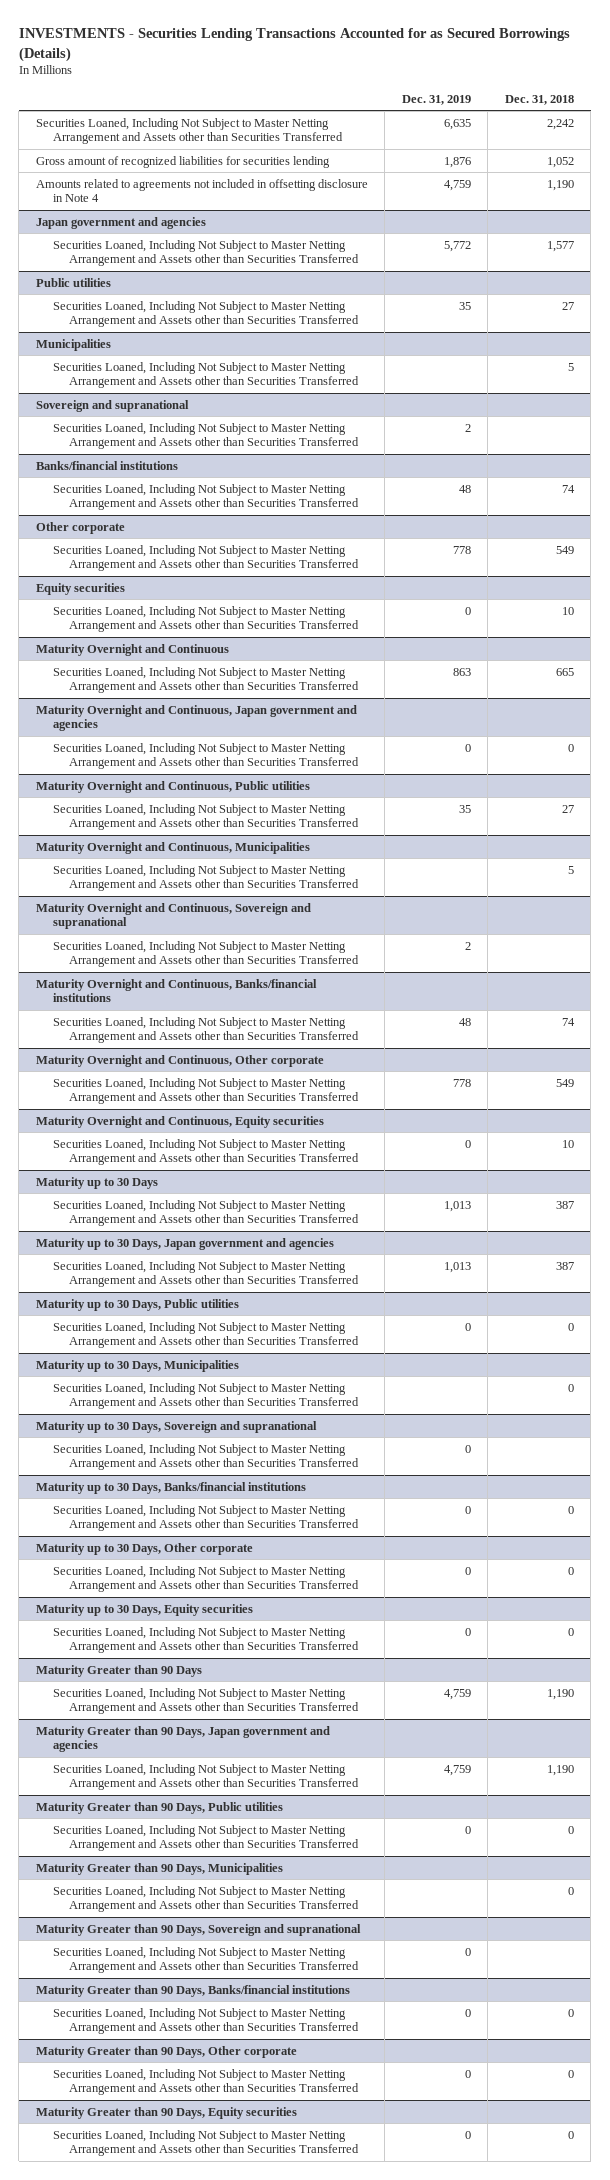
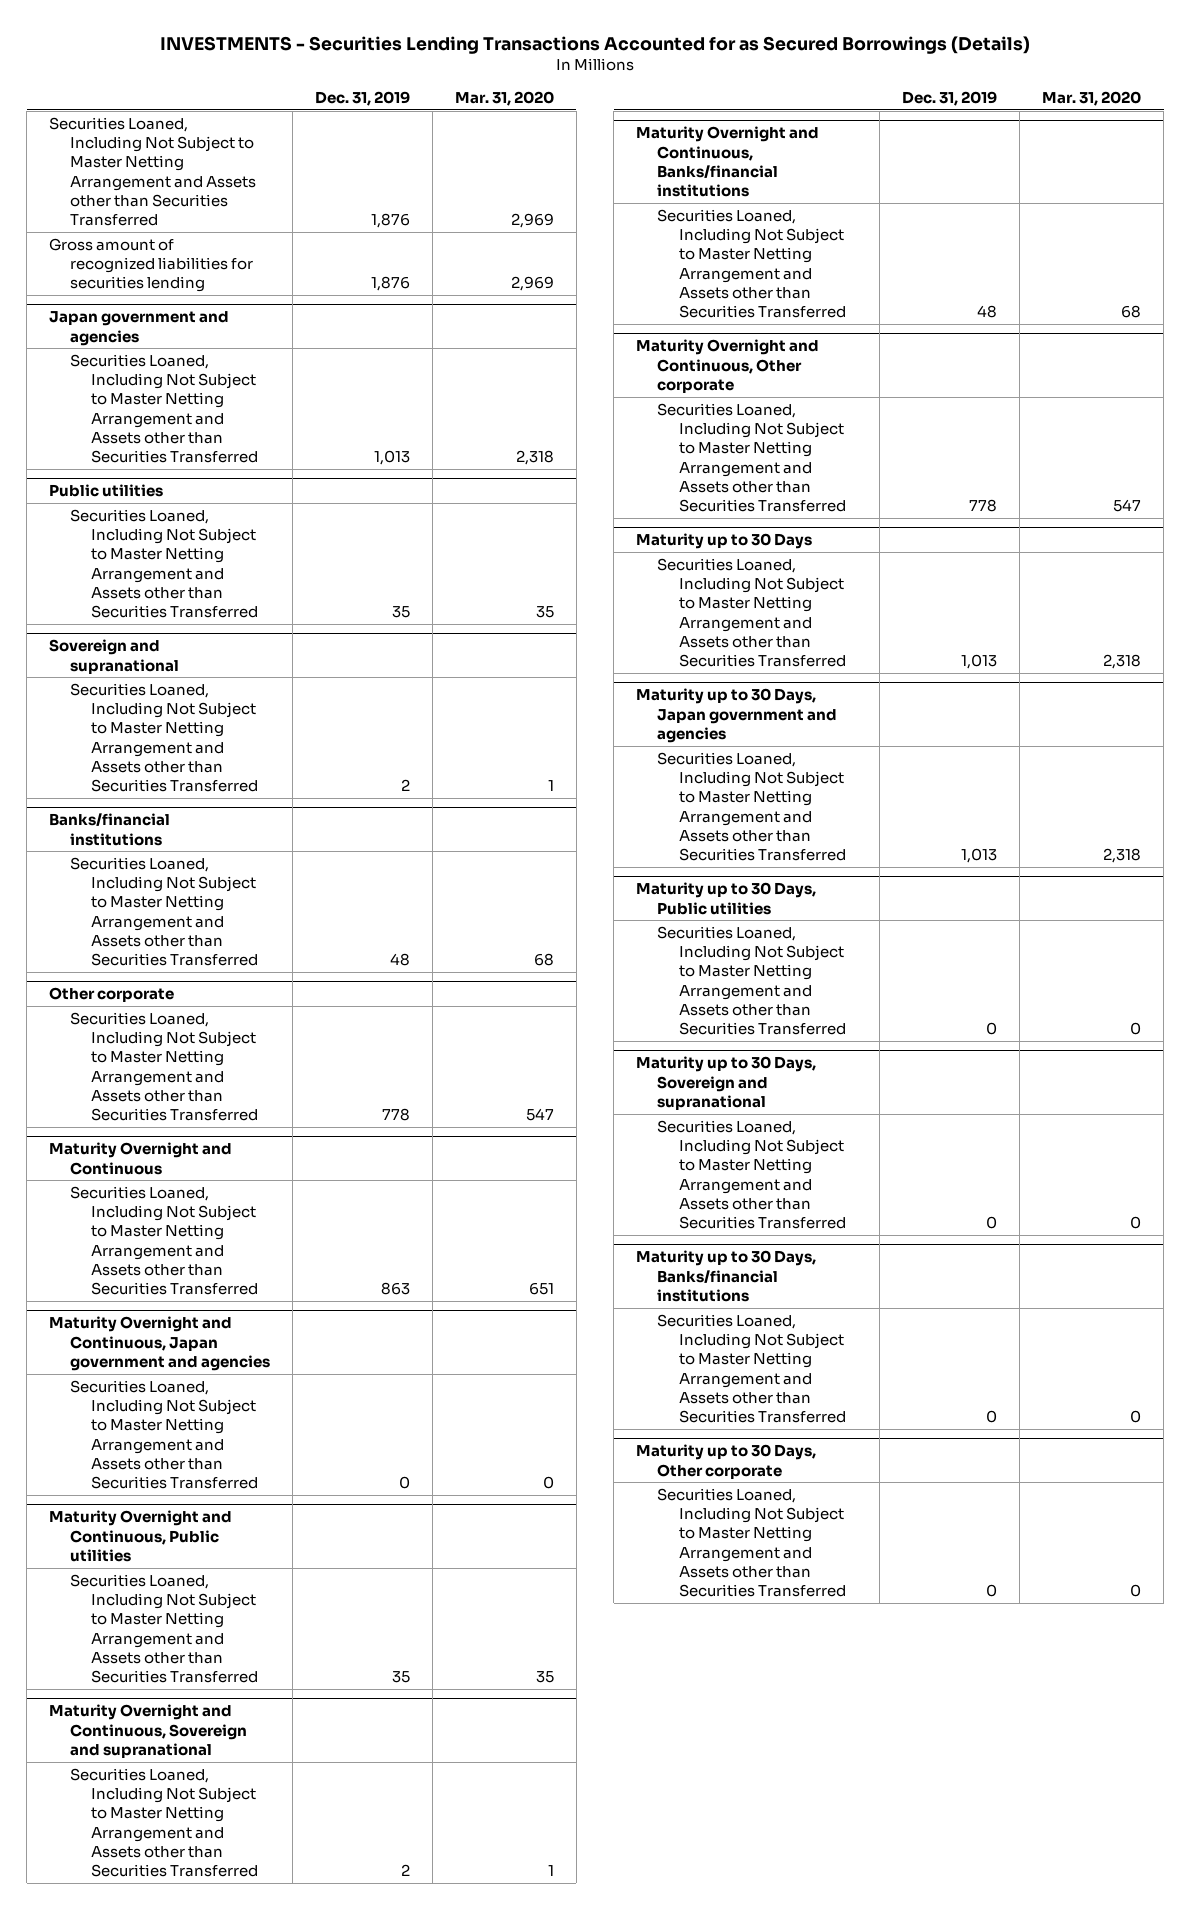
[504,94,574,105] Dec. 31, 2018 -> none
none -> [454,91,554,107] Mar. 31, 2020
[443,118,471,130] 6,635 -> [371,213,411,229] 1,876
[35,178,368,203] Amounts related to agreements not included in offsetting disclosure in Note 4 -> none
[443,240,471,252] 5,772 -> [374,450,411,466] 1,013
[35,338,111,351] Municipalities -> none
[52,361,360,389] Securities Loaned, Including Not Subject to Master Netting Arrangement and Assets other than Securities Transferred -> none
[35,582,125,595] Equity securities -> none
[52,605,360,633] Securities Loaned, Including Not Subject to Master Netting Arrangement and Assets other than Securities Transferred -> none
[35,841,310,854] Maturity Overnight and Continuous, Municipalities -> none
[52,864,360,892] Securities Loaned, Including Not Subject to Master Netting Arrangement and Assets other than Securities Transferred -> none
[35,1115,324,1128] Maturity Overnight and Continuous, Equity securities -> none
[52,1138,360,1166] Securities Loaned, Including Not Subject to Master Netting Arrangement and Assets other than Securities Transferred -> none
[35,1359,239,1372] Maturity up to 30 Days, Municipalities -> none
[52,1382,360,1410] Securities Loaned, Including Not Subject to Master Netting Arrangement and Assets other than Securities Transferred -> none
[35,1603,253,1616] Maturity up to 30 Days, Equity securities -> none
[52,1626,360,1654] Securities Loaned, Including Not Subject to Master Netting Arrangement and Assets other than Securities Transferred -> none
[35,1664,202,1677] Maturity Greater than 90 Days -> none
[52,1687,360,1715] Securities Loaned, Including Not Subject to Master Netting Arrangement and Assets other than Securities Transferred -> none
[35,1725,330,1753] Maturity Greater than 90 Days, Japan government and agencies -> none
[52,1763,360,1791] Securities Loaned, Including Not Subject to Master Netting Arrangement and Assets other than Securities Transferred -> none
[35,1801,283,1814] Maturity Greater than 90 Days, Public utilities -> none
[52,1824,360,1852] Securities Loaned, Including Not Subject to Master Netting Arrangement and Assets other than Securities Transferred -> none
[35,1862,283,1875] Maturity Greater than 90 Days, Municipalities -> none
[52,1885,360,1913] Securities Loaned, Including Not Subject to Master Netting Arrangement and Assets other than Securities Transferred -> none
[35,1923,361,1936] Maturity Greater than 90 Days, Sovereign and supranational -> none
[52,1946,360,1974] Securities Loaned, Including Not Subject to Master Netting Arrangement and Assets other than Securities Transferred -> none
[35,1984,350,1997] Maturity Greater than 90 Days, Banks/financial institutions -> none
[52,2007,360,2035] Securities Loaned, Including Not Subject to Master Netting Arrangement and Assets other than Securities Transferred -> none
[35,2045,297,2058] Maturity Greater than 90 Days, Other corporate -> none
[52,2068,360,2096] Securities Loaned, Including Not Subject to Master Netting Arrangement and Assets other than Securities Transferred -> none
[35,2106,297,2119] Maturity Greater than 90 Days, Equity securities -> none
[52,2129,360,2157] Securities Loaned, Including Not Subject to Master Netting Arrangement and Assets other than Securities Transferred -> none

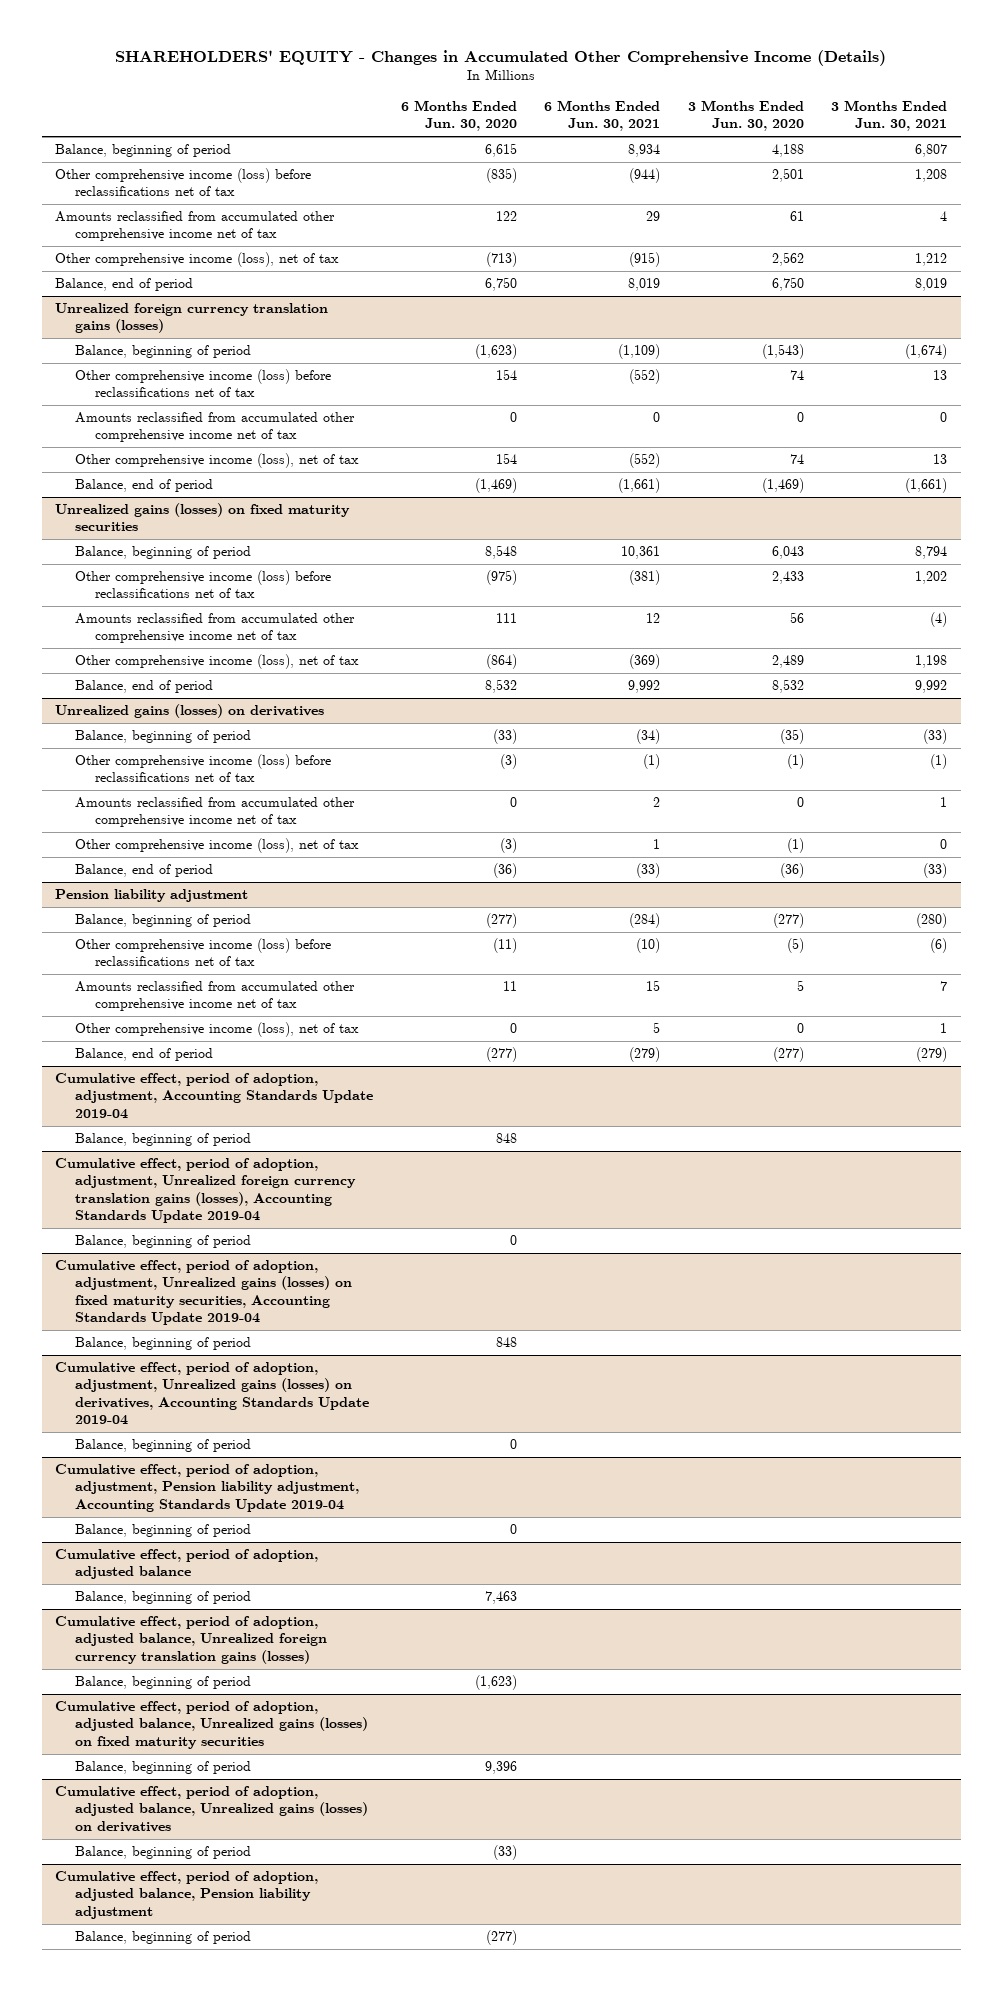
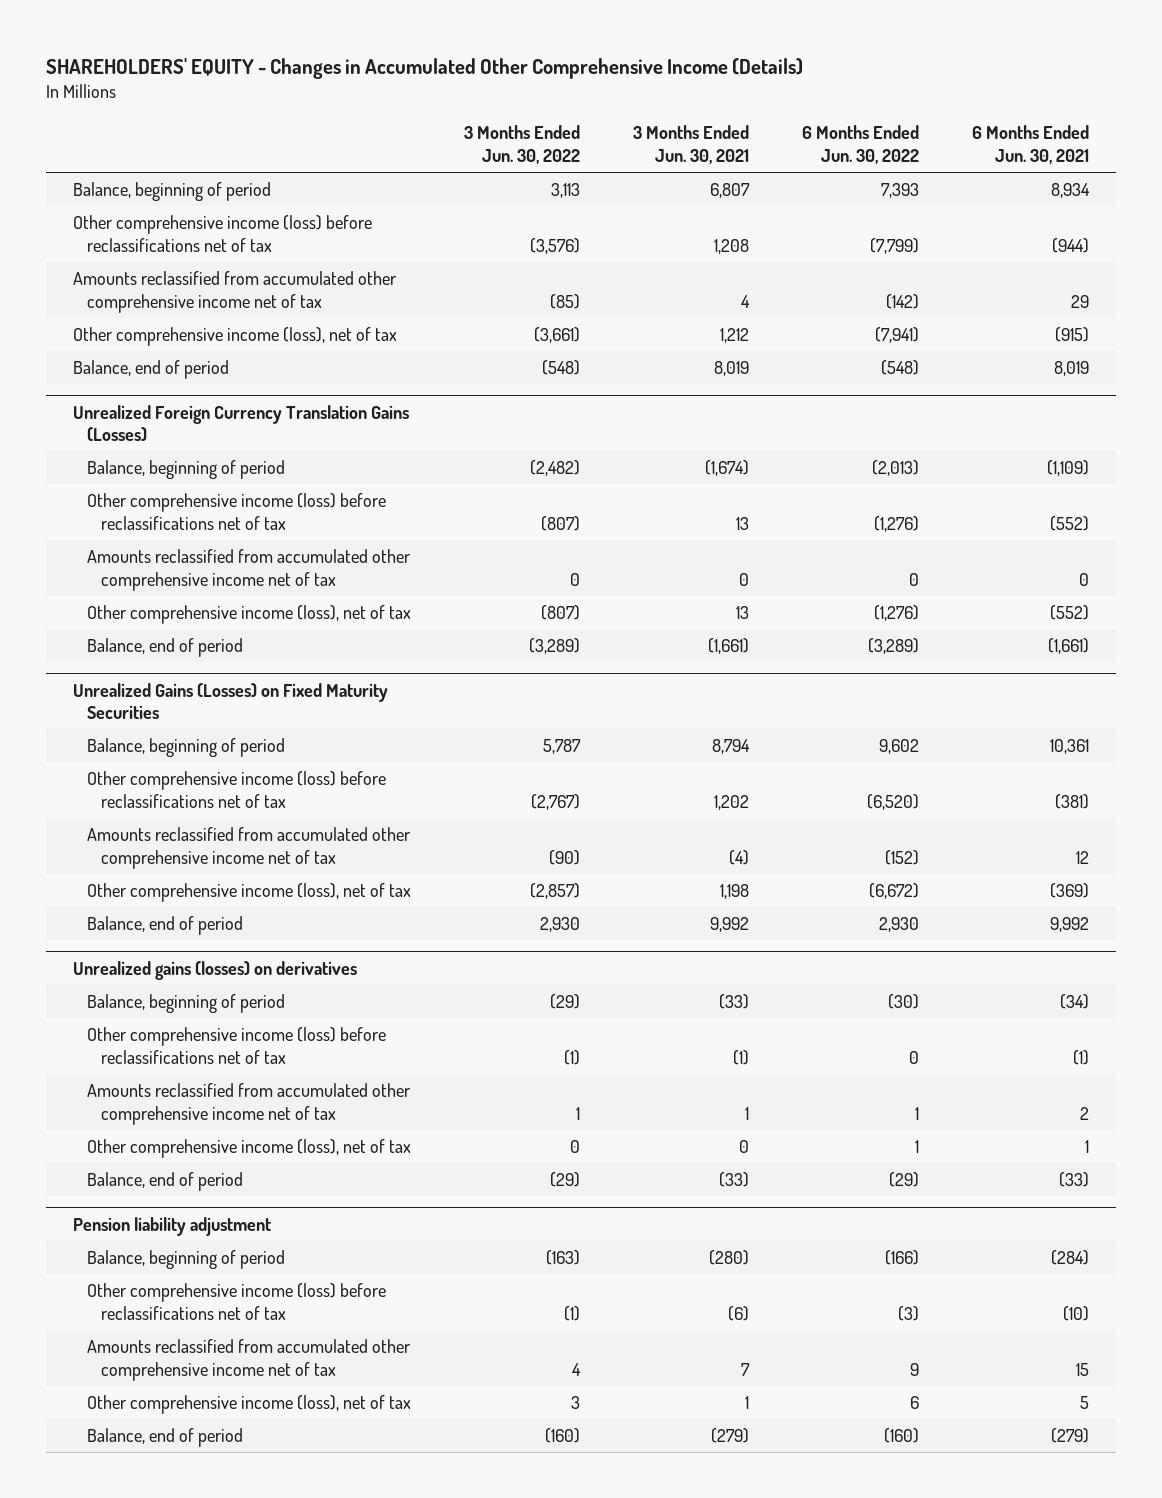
[400,99,517,132] 6 Months Ended Jun. 30, 2020 -> none
[687,99,804,132] 3 Months Ended Jun. 30, 2020 -> none
none -> [463,125,580,165] 3 Months Ended Jun. 30, 2022
none -> [802,125,920,165] 6 Months Ended Jun. 30, 2022
[55,303,329,334] Unrealized foreign currency translation gains (losses) -> [72,404,409,443] Unrealized Foreign Currency Translation Gains (Losses)
[55,503,351,532] Unrealized gains (losses) on fixed maturity securities -> [72,682,388,720] Unrealized Gains (Losses) on Fixed Maturity Securities
[55,1073,374,1119] Cumulative effect, period of adoption, adjustment, Accounting Standards Update 2019-04 -> none
[75,1133,252,1147] Balance, beginning of period -> none
[55,1158,357,1224] Cumulative effect, period of adoption, adjustment, Unrealized foreign currency translation gains (losses), Accounting Standards Update 2019-04 -> none
[75,1235,252,1249] Balance, beginning of period -> none
[55,1260,353,1326] Cumulative effect, period of adoption, adjustment, Unrealized gains (losses) on fixed maturity securities, Accounting Standards Update 2019-04 -> none
[75,1337,252,1351] Balance, beginning of period -> none
[55,1362,370,1426] Cumulative effect, period of adoption, adjustment, Unrealized gains (losses) on derivatives, Accounting Standards Update 2019-04 -> none
[75,1439,252,1453] Balance, beginning of period -> none
[55,1464,360,1512] Cumulative effect, period of adoption, adjustment, Pension liability adjustment, Accounting Standards Update 2019-04 -> none
[75,1524,252,1538] Balance, beginning of period -> none
[55,1549,319,1580] Cumulative effect, period of adoption, adjusted balance -> none
[75,1591,252,1605] Balance, beginning of period -> none
[55,1616,328,1664] Cumulative effect, period of adoption, adjusted balance, Unrealized foreign currency translation gains (losses) -> none
[75,1676,252,1690] Balance, beginning of period -> none
[55,1701,369,1749] Cumulative effect, period of adoption, adjusted balance, Unrealized gains (losses) on fixed maturity securities -> none
[75,1761,252,1775] Balance, beginning of period -> none
[55,1786,369,1832] Cumulative effect, period of adoption, adjusted balance, Unrealized gains (losses) on derivatives -> none
[75,1846,252,1860] Balance, beginning of period -> none
[55,1871,319,1919] Cumulative effect, period of adoption, adjusted balance, Pension liability adjustment -> none
[75,1931,252,1945] Balance, beginning of period -> none

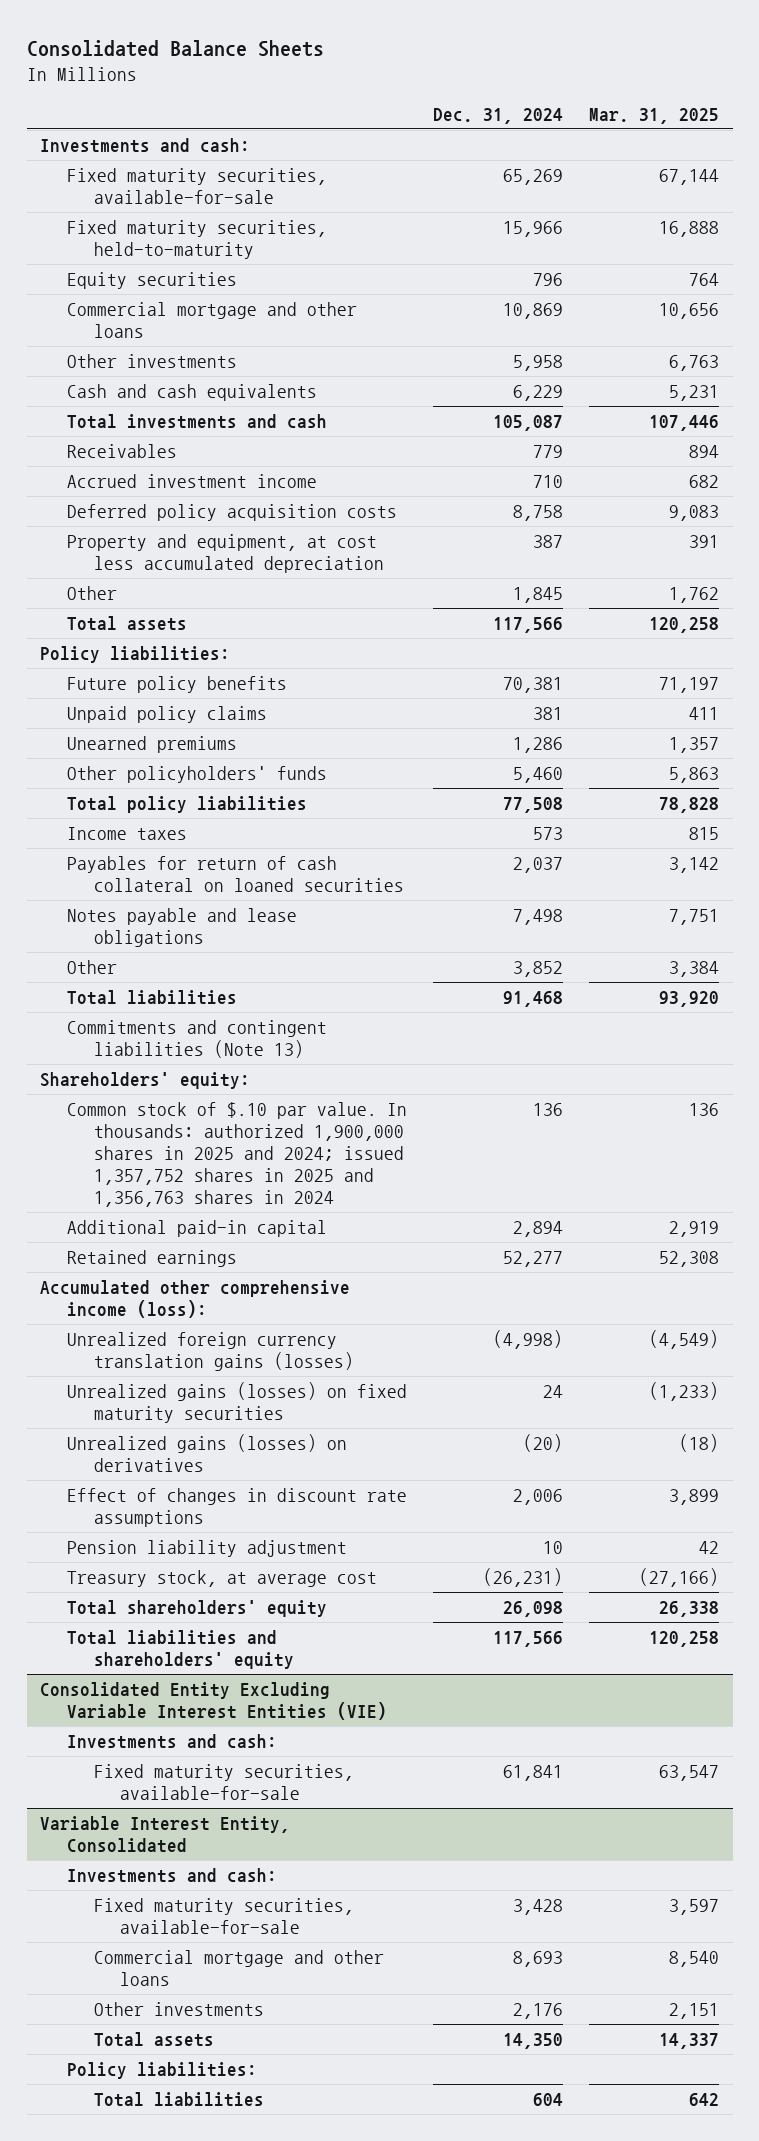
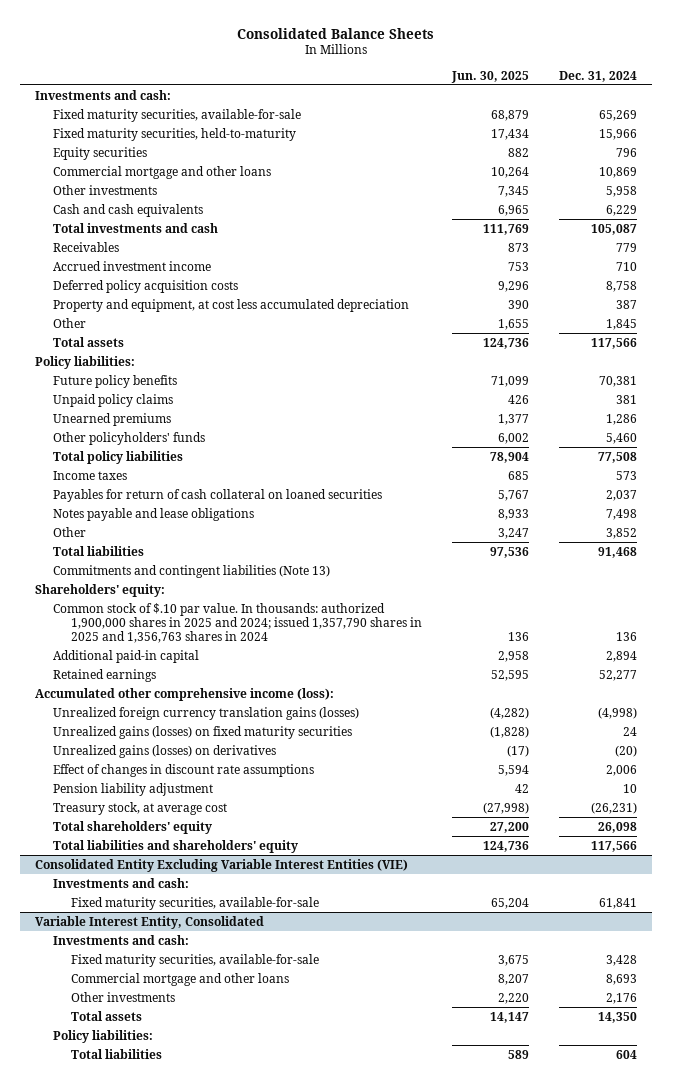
[589,107,720,124] Mar. 31, 2025 -> none
none -> [451,70,530,83] Jun. 30, 2025
[66,1101,407,1208] Common stock of $.10 par value. In thousands: authorized 1,900,000 shares in 2025 and 2024; issued 1,357,752 shares in 2025 and 1,356,763 shares in 2024 -> [53,602,422,643] Common stock of $.10 par value. In thousands: authorized 1,900,000 shares in 2025 and 2024; issued 1,357,790 shares in 2025 and 1,356,763 shares in 2024

